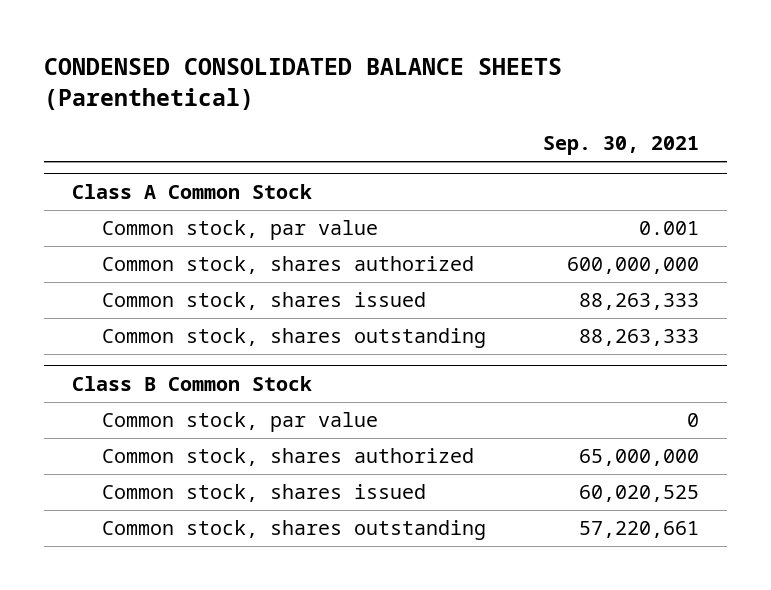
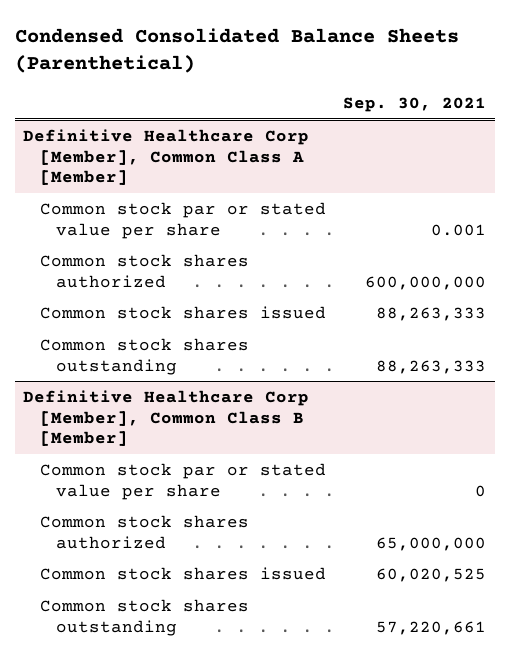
[43,57,562,110] CONDENSED CONSOLIDATED BALANCE SHEETS (Parenthetical) -> [14,28,459,74] Condensed Consolidated Balance Sheets (Parenthetical)
[72,183,313,199] Class A Common Stock -> none
[72,375,313,391] Class B Common Stock -> none
none -> [23,129,310,186] Definitive Healthcare Corp [Member], Common Class A [Member]
[102,220,379,241] Common stock, par value -> [39,202,326,239] Common stock par or stated value per share
[102,256,475,275] Common stock, shares authorized -> [39,254,249,288] Common stock shares authorized
[102,292,427,311] Common stock, shares issued -> [39,306,326,320] Common stock shares issued
[102,328,487,349] Common stock, shares outstanding -> [39,338,249,375] Common stock shares outstanding
none -> [23,390,310,447] Definitive Healthcare Corp [Member], Common Class B [Member]
[102,412,379,433] Common stock, par value -> [39,463,326,500] Common stock par or stated value per share
[102,448,475,467] Common stock, shares authorized -> [39,515,249,549] Common stock shares authorized
[102,484,427,503] Common stock, shares issued -> [39,567,326,581] Common stock shares issued
[102,520,487,541] Common stock, shares outstanding -> [39,599,249,636] Common stock shares outstanding

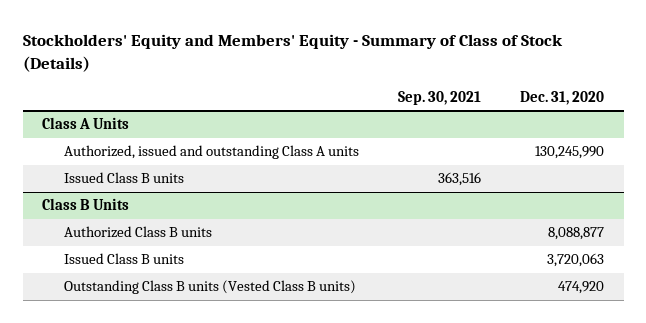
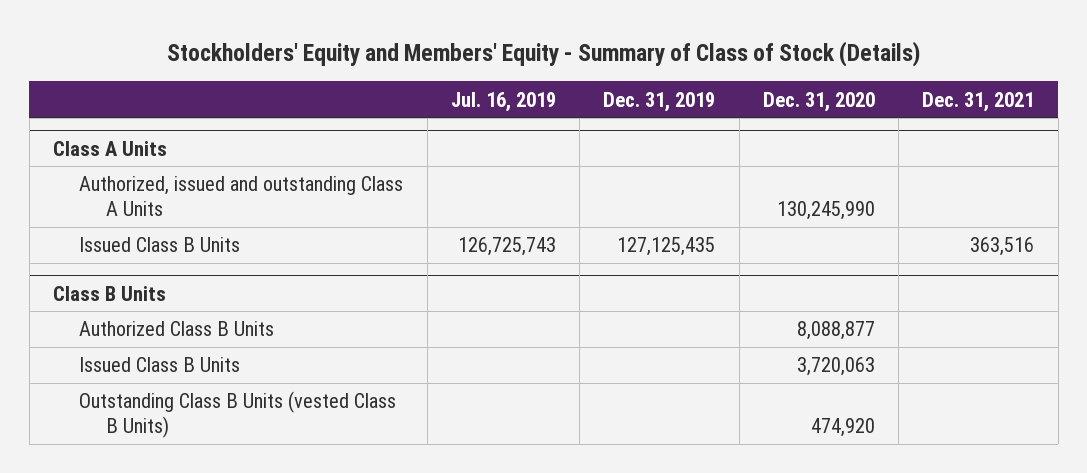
[398,90,482,105] Sep. 30, 2021 -> none
none -> [450,91,556,112] Jul. 16, 2019
none -> [603,91,716,112] Dec. 31, 2019
none -> [922,91,1035,112] Dec. 31, 2021
[64,145,360,160] Authorized, issued and outstanding Class A units -> [79,176,404,217] Authorized, issued and outstanding Class A Units
[64,172,185,184] Issued Class B units -> [79,237,241,253] Issued Class B Units
[64,226,213,239] Authorized Class B units -> [79,321,275,337] Authorized Class B Units
[64,253,185,265] Issued Class B units -> [79,357,241,373] Issued Class B Units
[64,280,357,295] Outstanding Class B units (Vested Class B units) -> [79,391,397,439] Outstanding Class B Units (vested Class B Units)

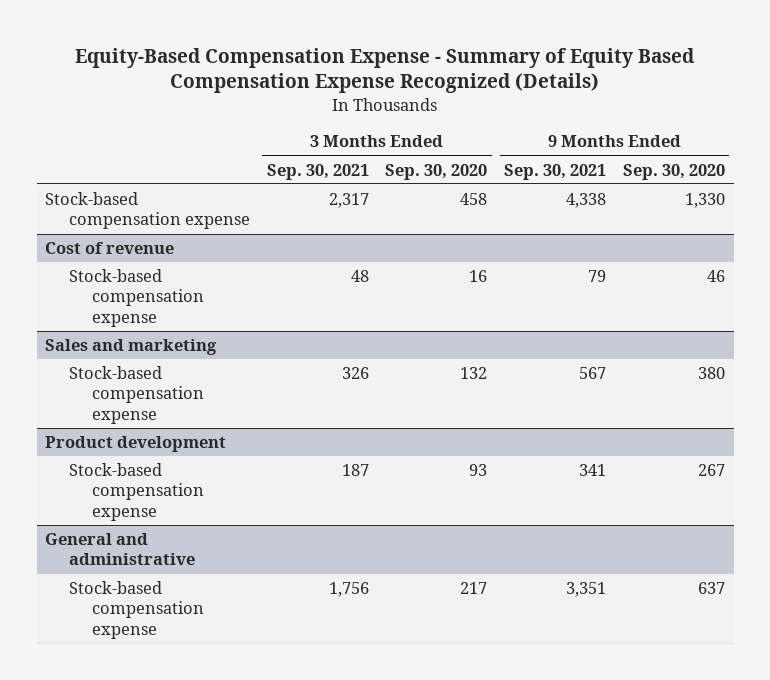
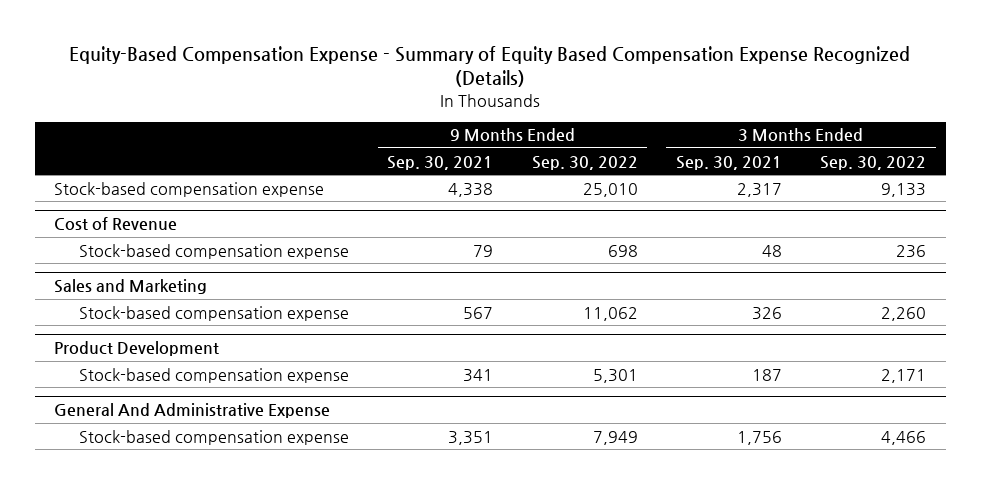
[385,163,488,180] Sep. 30, 2020 -> none
[623,163,726,180] Sep. 30, 2020 -> none
none -> [531,155,638,170] Sep. 30, 2022
none -> [820,155,927,170] Sep. 30, 2022
[45,242,175,255] Cost of revenue -> [54,217,178,231] Cost of Revenue
[45,339,218,356] Sales and marketing -> [54,279,208,295] Sales and Marketing
[45,436,227,453] Product development -> [54,341,220,357] Product Development
[45,533,195,566] General and administrative -> [54,403,331,419] General And Administrative Expense

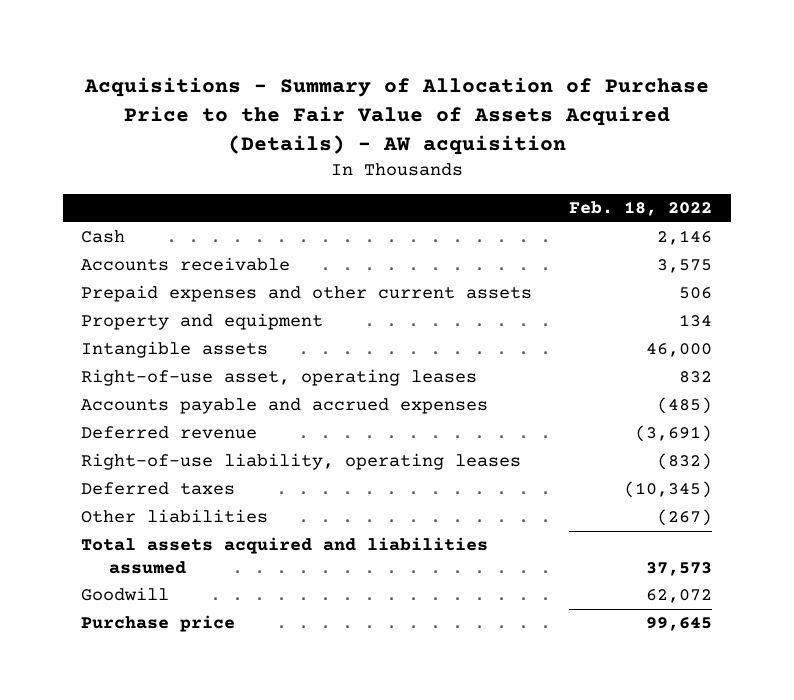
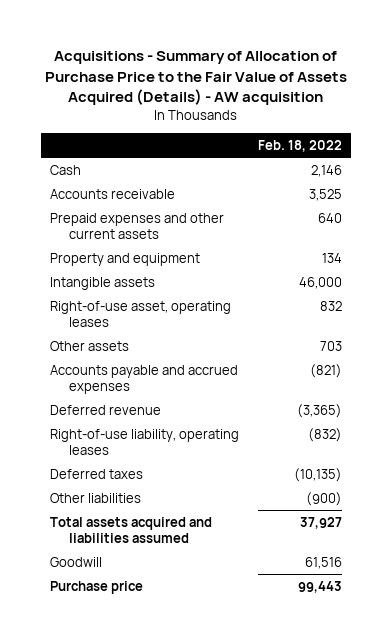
[657,259,713,274] 3,575 -> [309,188,343,201] 3,525
[679,287,713,300] 506 -> [318,212,343,223] 640
none -> [50,340,130,351] Other assets
[657,397,713,415] (485) -> [310,363,343,378] (821)
[635,425,713,443] (3,691) -> [297,403,343,418] (3,365)
[624,481,713,499] (10,345) -> [294,467,343,482] (10,135)
[657,509,713,527] (267) -> [306,491,343,506] (900)
[646,561,713,576] 37,573 -> [300,516,343,529] 37,927
[646,589,713,604] 62,072 -> [305,556,343,569] 61,516
[646,617,713,632] 99,645 -> [298,580,343,593] 99,443

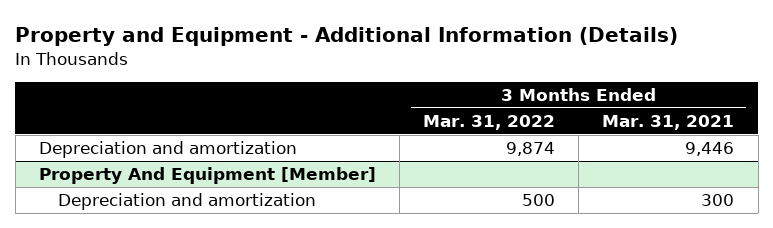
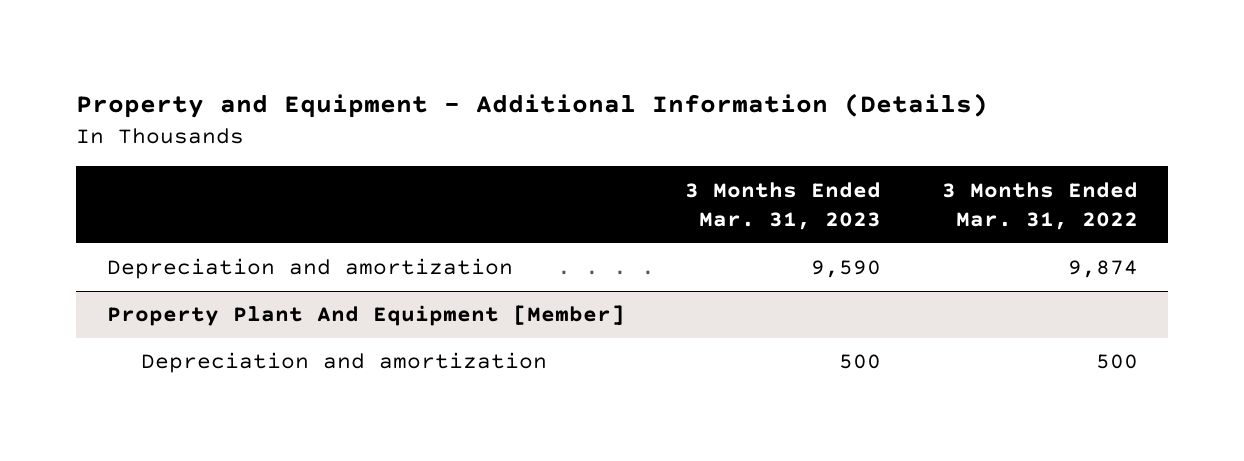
[602,114,735,130] Mar. 31, 2021 -> none
none -> [685,181,882,230] 3 Months Ended Mar. 31, 2023
[38,167,376,185] Property And Equipment [Member] -> [106,305,625,327] Property Plant And Equipment [Member]

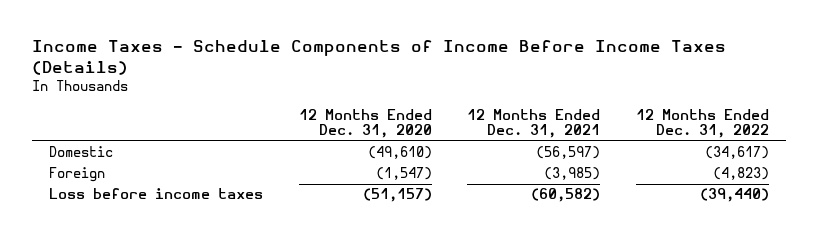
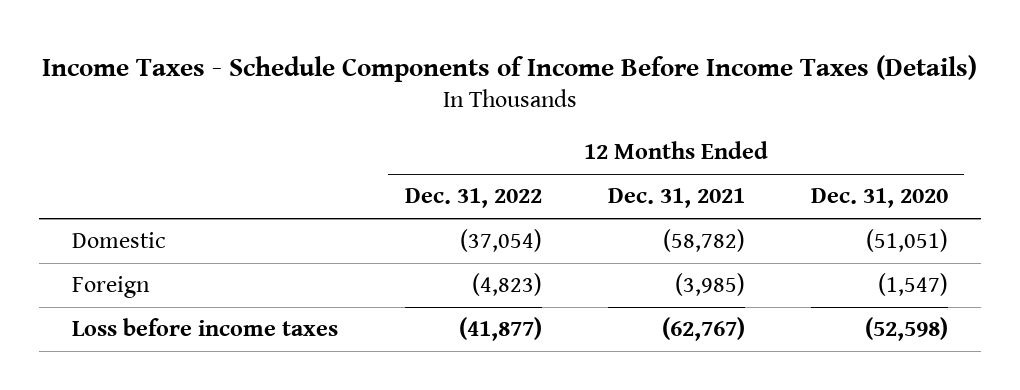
[367,146,432,160] (49,610) -> [865,229,948,253] (51,051)
[536,146,601,160] (56,597) -> [662,229,745,253] (58,782)
[704,146,769,160] (34,617) -> [459,229,542,253] (37,054)
[362,188,432,203] (51,157) -> [864,317,948,342] (52,598)
[531,188,601,203] (60,582) -> [661,317,745,342] (62,767)
[699,188,769,203] (39,440) -> [458,317,542,342] (41,877)

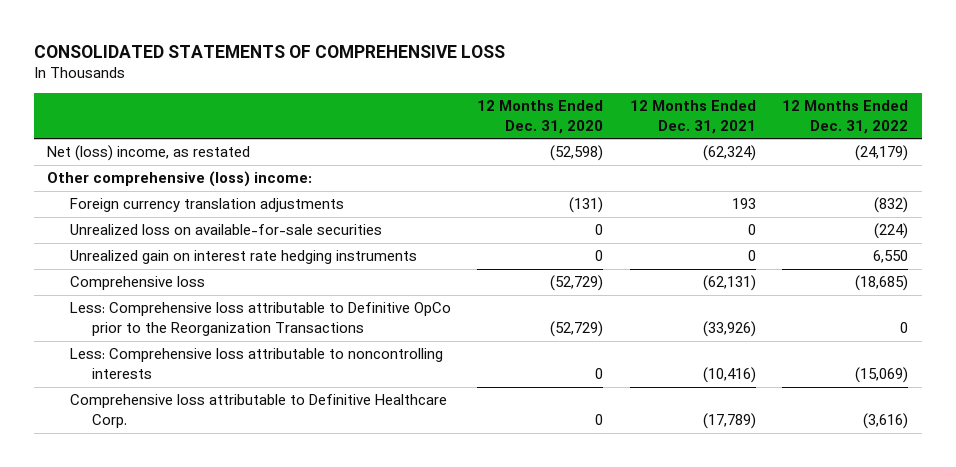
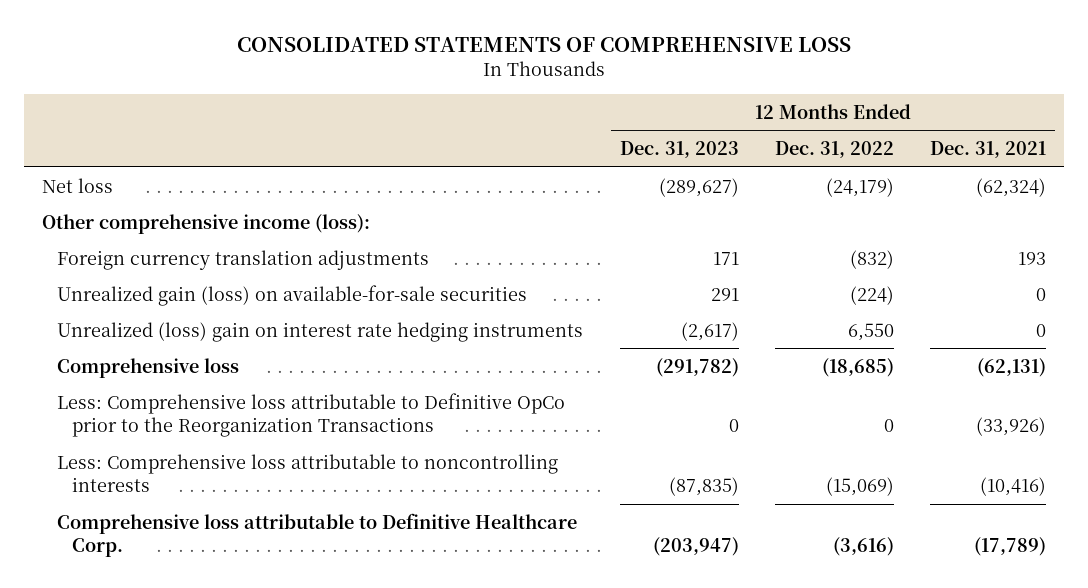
[477,100,604,134] 12 Months Ended Dec. 31, 2020 -> none
none -> [619,141,739,159] Dec. 31, 2023
[47,145,251,162] Net (loss) income, as restated -> [42,177,114,193] Net loss
[47,171,313,188] Other comprehensive (loss) income: -> [42,213,371,234] Other comprehensive income (loss):
[69,224,382,236] Unrealized loss on available-for-sale securities -> [57,284,528,306] Unrealized gain (loss) on available-for-sale securities
[69,250,417,265] Unrealized gain on interest rate hedging instruments -> [57,321,584,342] Unrealized (loss) gain on interest rate hedging instruments

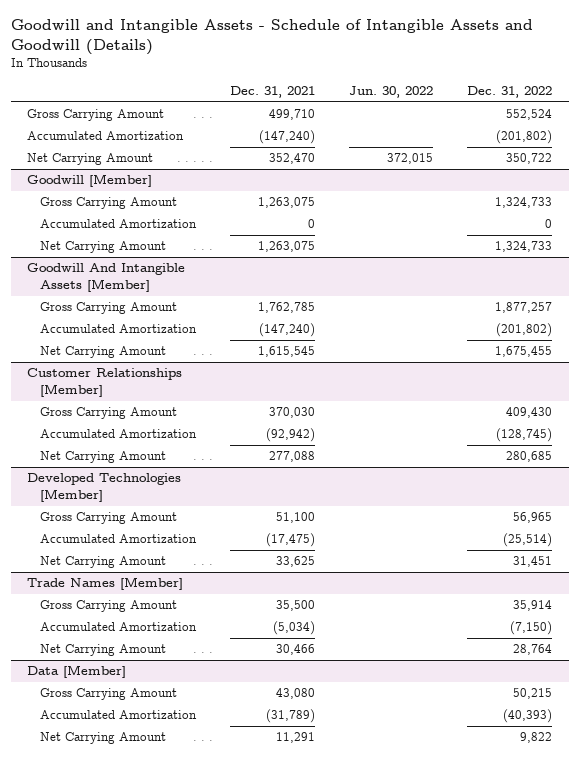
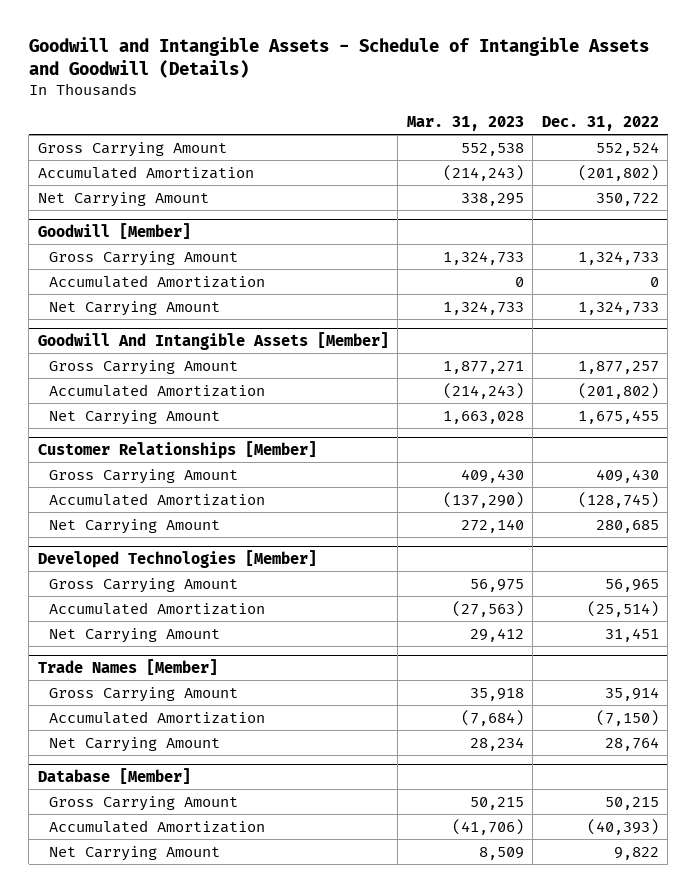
[230,85,316,98] Dec. 31, 2021 -> none
[348,85,433,98] Jun. 30, 2022 -> none
none -> [406,116,524,132] Mar. 31, 2023
[27,665,127,679] Data [Member] -> [37,767,191,784] Database [Member]

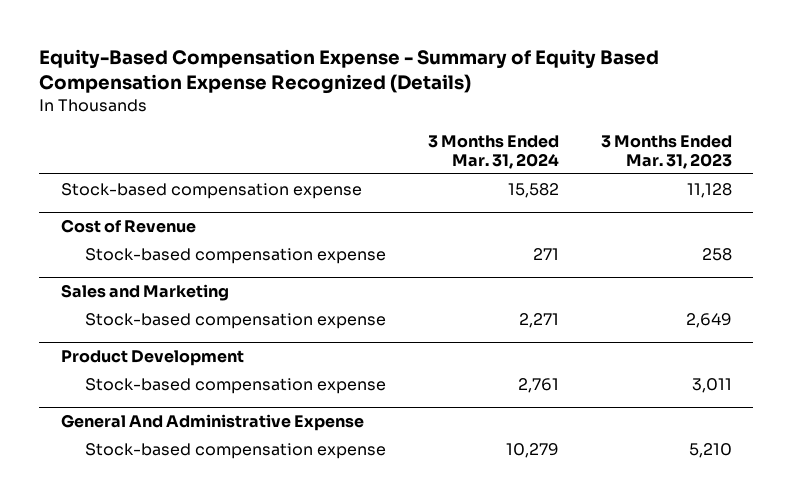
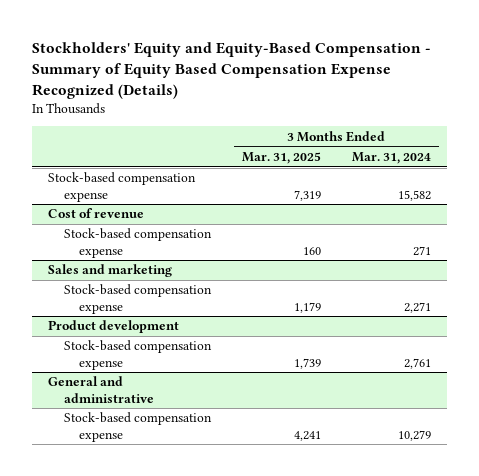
[39,49,660,95] Equity-Based Compensation Expense - Summary of Equity Based Compensation Expense Recognized (Details) -> [32,42,432,99] Stockholders' Equity and Equity-Based Compensation - Summary of Equity Based Compensation Expense Recognized (Details)
[601,134,733,169] 3 Months Ended Mar. 31, 2023 -> none
none -> [241,151,321,164] Mar. 31, 2025
[60,219,196,234] Cost of Revenue -> [48,208,145,219] Cost of revenue
[60,284,229,302] Sales and Marketing -> [48,264,173,278] Sales and marketing
[60,350,244,367] Product Development -> [48,320,180,334] Product development
[60,414,364,432] General And Administrative Expense -> [48,376,154,403] General and administrative

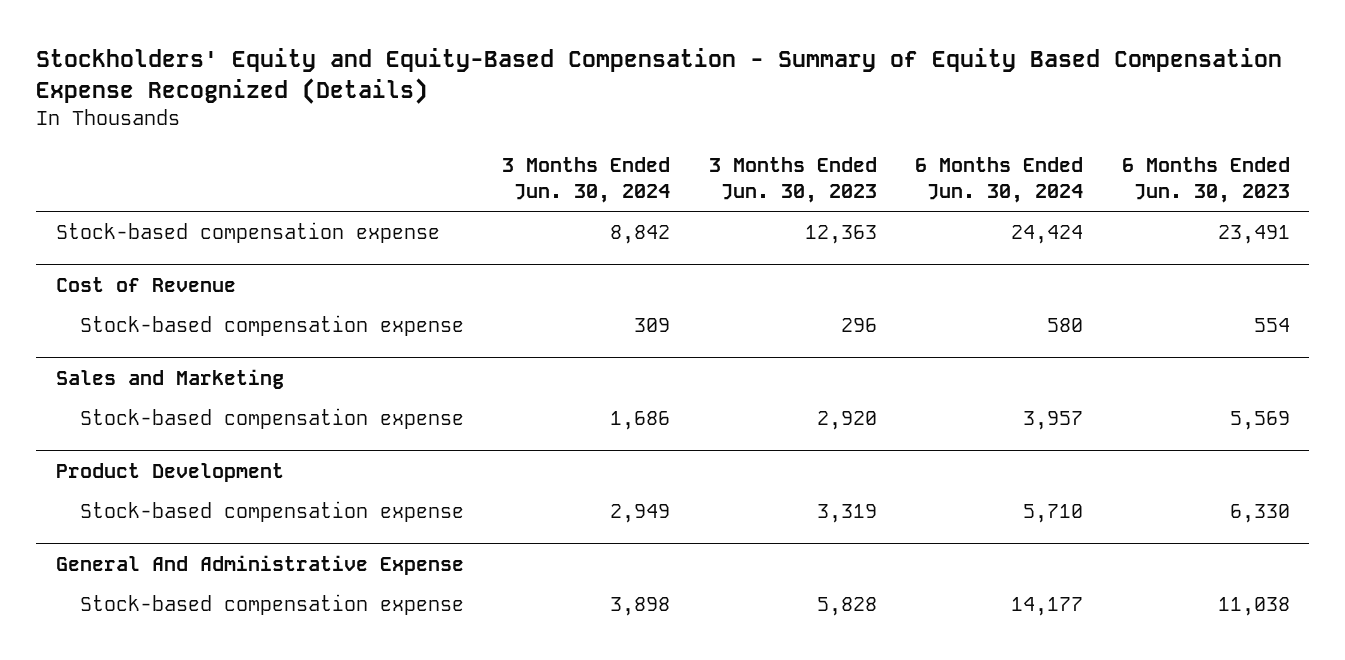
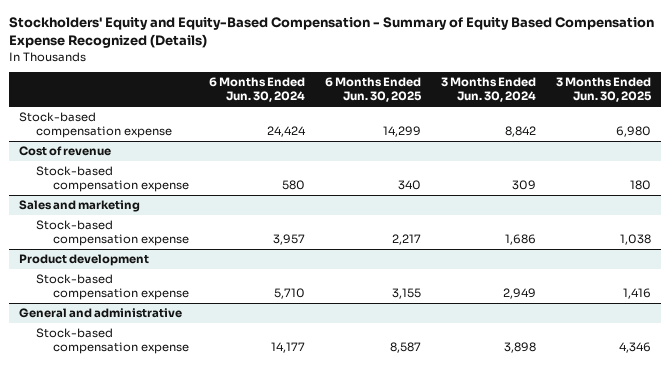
[708,157,877,204] 3 Months Ended Jun. 30, 2023 -> none
[1121,157,1290,204] 6 Months Ended Jun. 30, 2023 -> none
none -> [325,77,423,103] 6 Months Ended Jun. 30, 2025
none -> [556,77,653,103] 3 Months Ended Jun. 30, 2025
[55,276,236,292] Cost of Revenue -> [19,146,112,157] Cost of revenue
[55,368,284,389] Sales and Marketing -> [19,200,141,213] Sales and marketing
[55,462,284,482] Product Development -> [19,254,150,267] Product development
[55,554,464,575] General And Administrative Expense -> [19,308,183,319] General and administrative

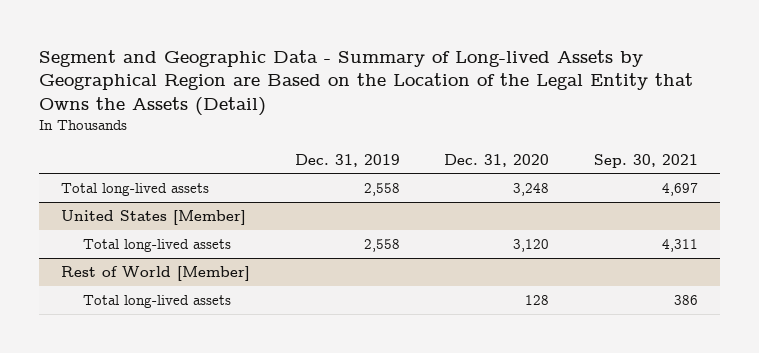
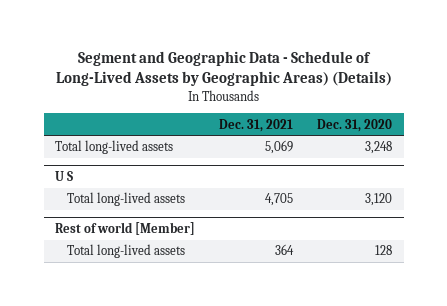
[39,49,694,116] Segment and Geographic Data - Summary of Long-lived Assets by Geographical Region are Based on the Location of the Legal Entity that Owns the Assets (Detail) -> [55,51,392,87] Segment and Geographic Data - Schedule of Long-Lived Assets by Geographic Areas) (Details)
[294,153,400,167] Dec. 31, 2019 -> none
[593,153,698,168] Sep. 30, 2021 -> none
none -> [219,118,294,132] Dec. 31, 2021
[61,210,247,226] United States [Member] -> [55,171,74,182] U S
[61,266,251,282] Rest of World [Member] -> [55,222,196,236] Rest of world [Member]

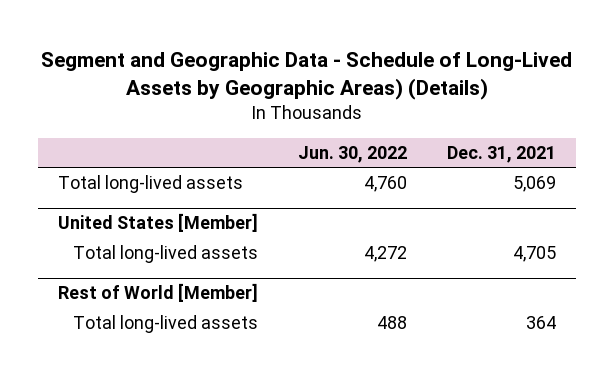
[317,118,393,132] Dec. 31, 2020 -> none
none -> [298,145,408,163] Jun. 30, 2022
[55,171,74,182] U S -> [58,213,259,233] United States [Member]
[55,222,196,236] Rest of world [Member] -> [58,283,259,303] Rest of World [Member]

